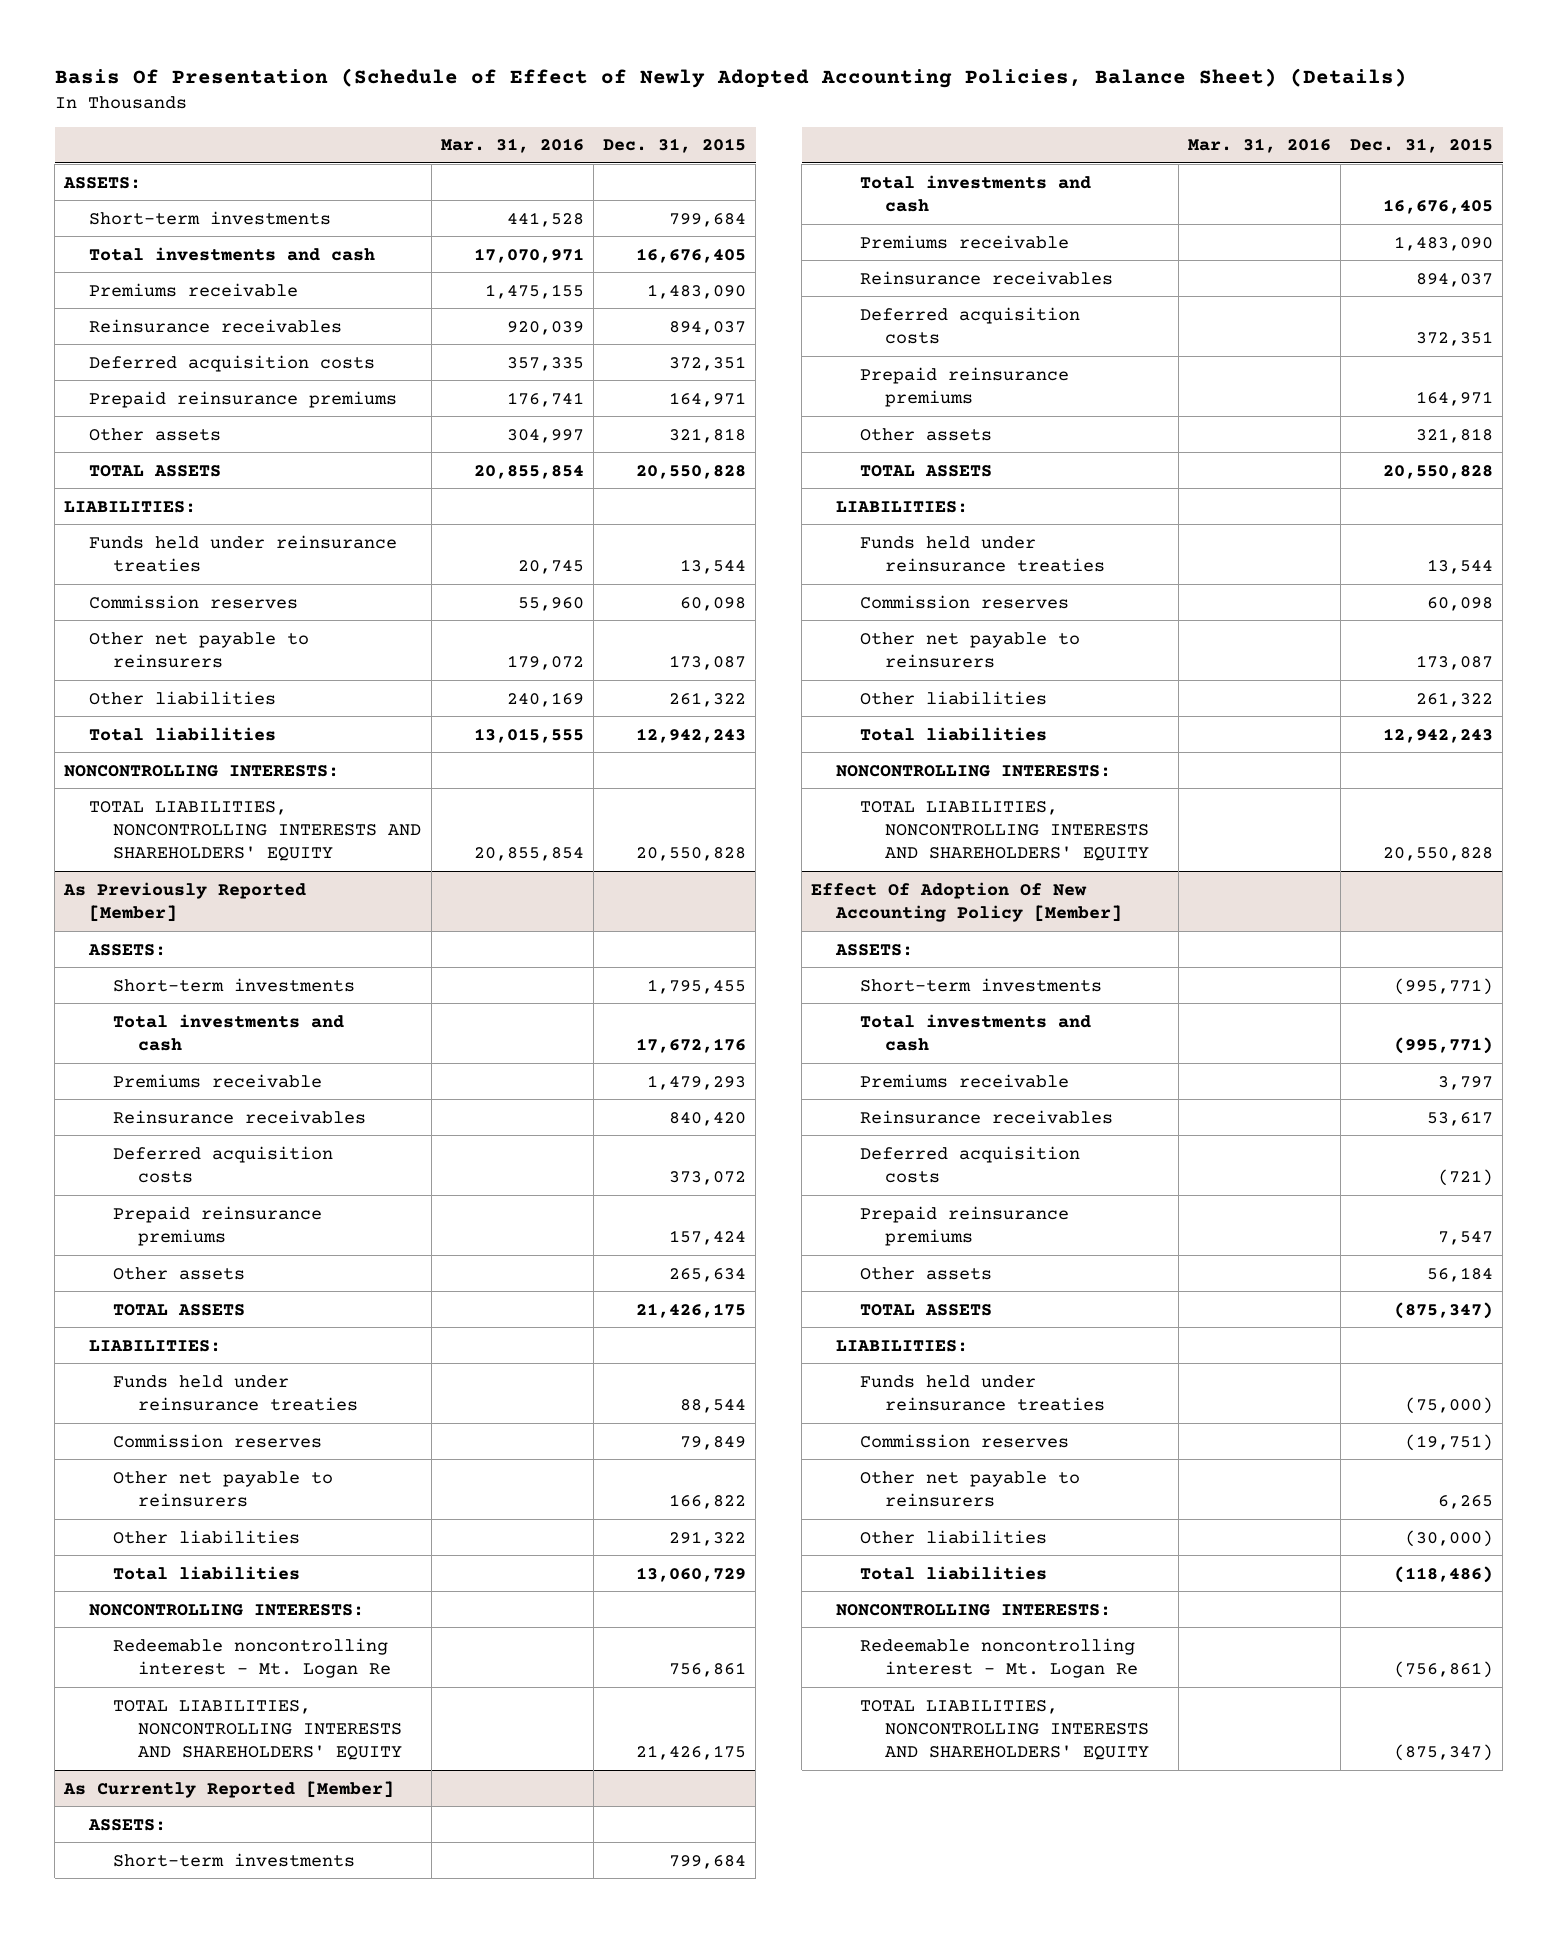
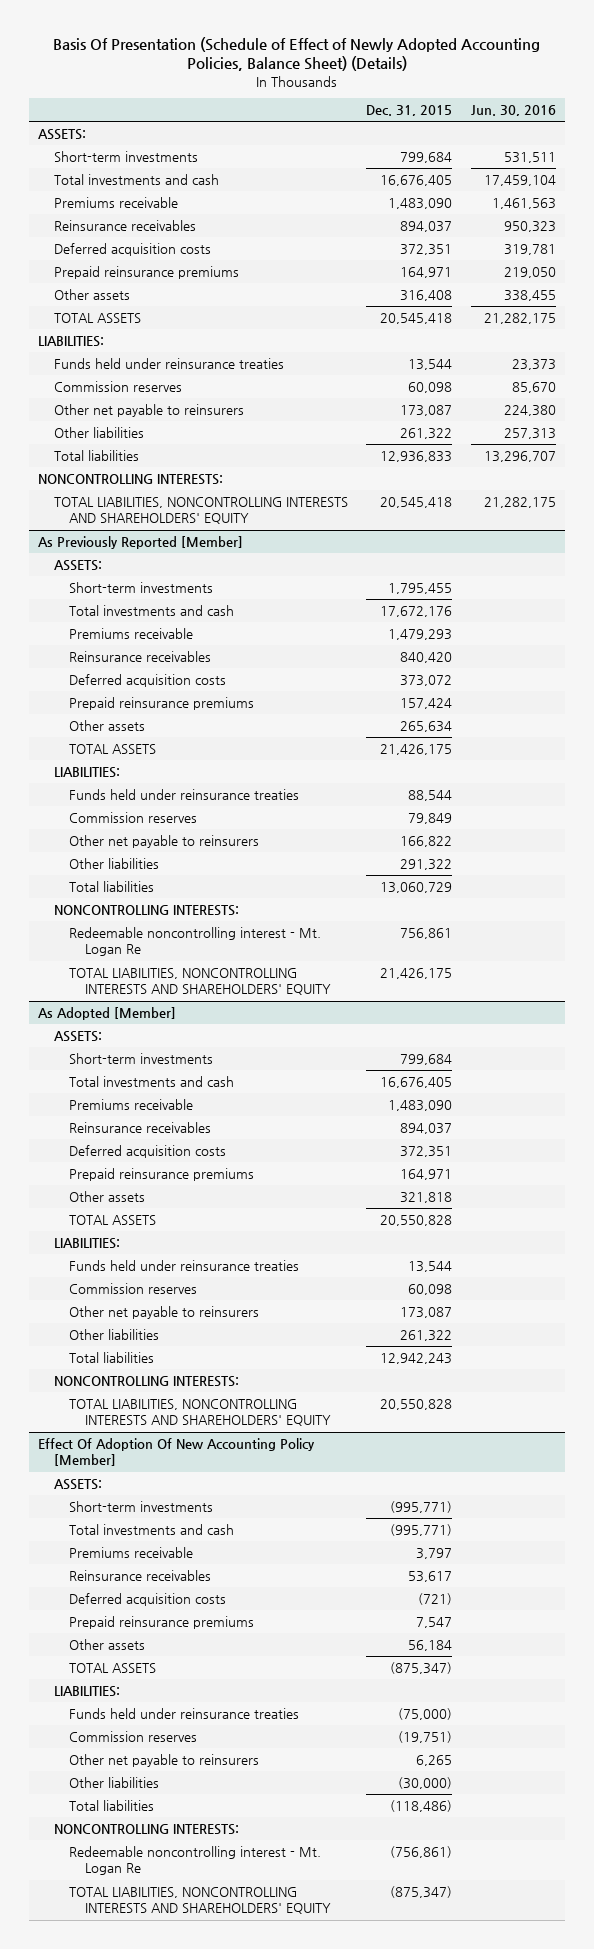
[440,138,584,154] Mar. 31, 2016 -> none
none -> [470,105,556,117] Jun. 30, 2016
[669,427,747,443] 321,818 -> [400,290,453,302] 316,408
[636,464,747,479] 20,550,828 -> [380,313,453,325] 20,545,418
[636,727,747,743] 12,942,243 -> [380,451,453,463] 12,936,833
[636,846,747,861] 20,550,828 -> [380,497,453,509] 20,545,418
[63,1780,395,1798] As Currently Reported [Member] -> [38,1007,177,1021] As Adopted [Member]

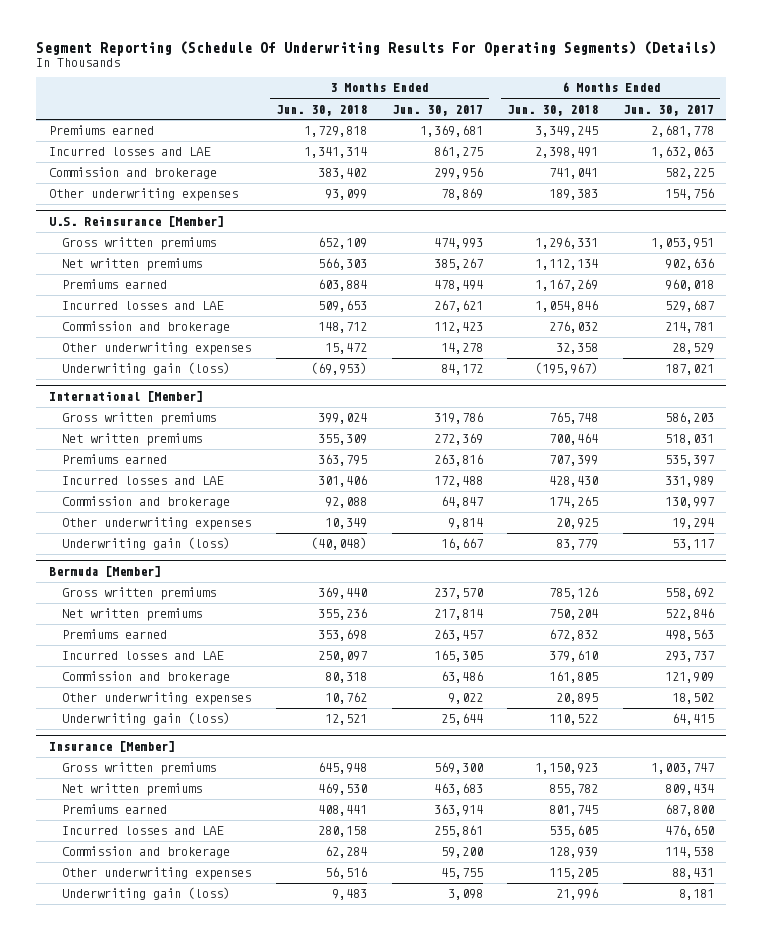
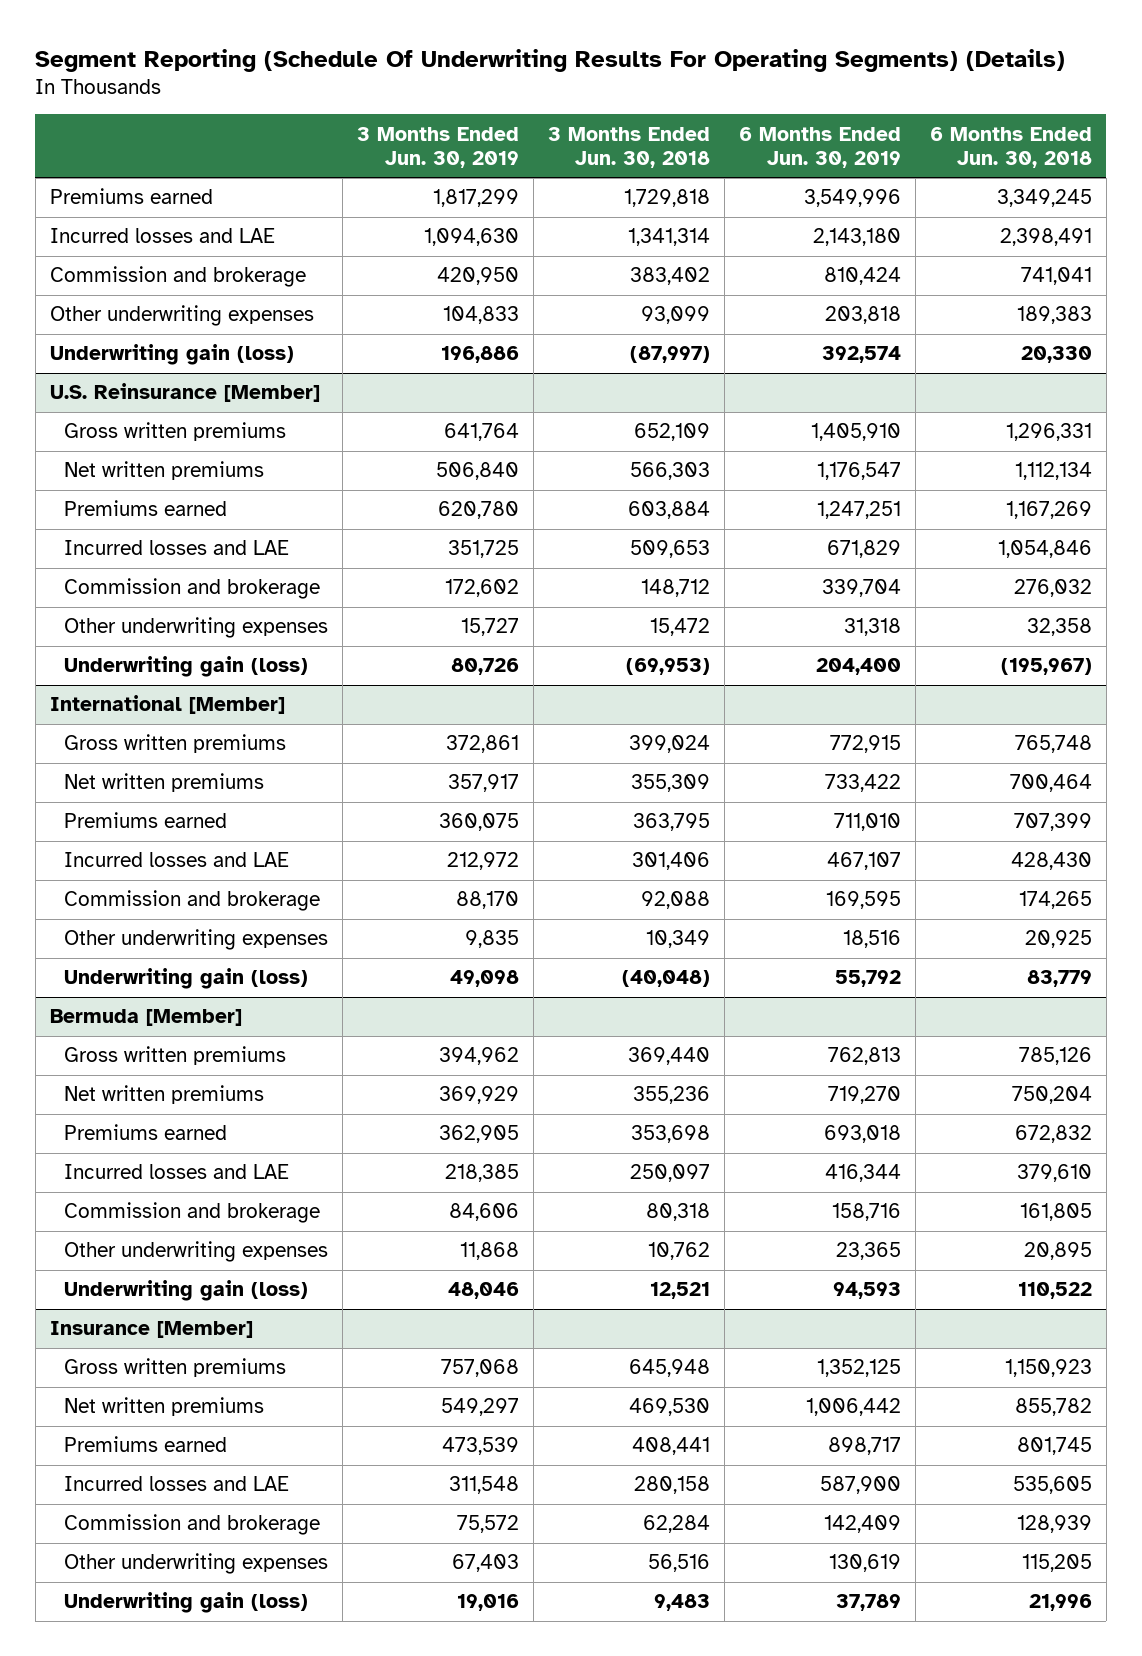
[391,104,483,116] Jun. 30, 2017 -> none
[622,104,714,116] Jun. 30, 2017 -> none
none -> [357,126,520,168] 3 Months Ended Jun. 30, 2019
none -> [738,126,901,168] 6 Months Ended Jun. 30, 2019
none -> [49,344,294,366] Underwriting gain (loss)

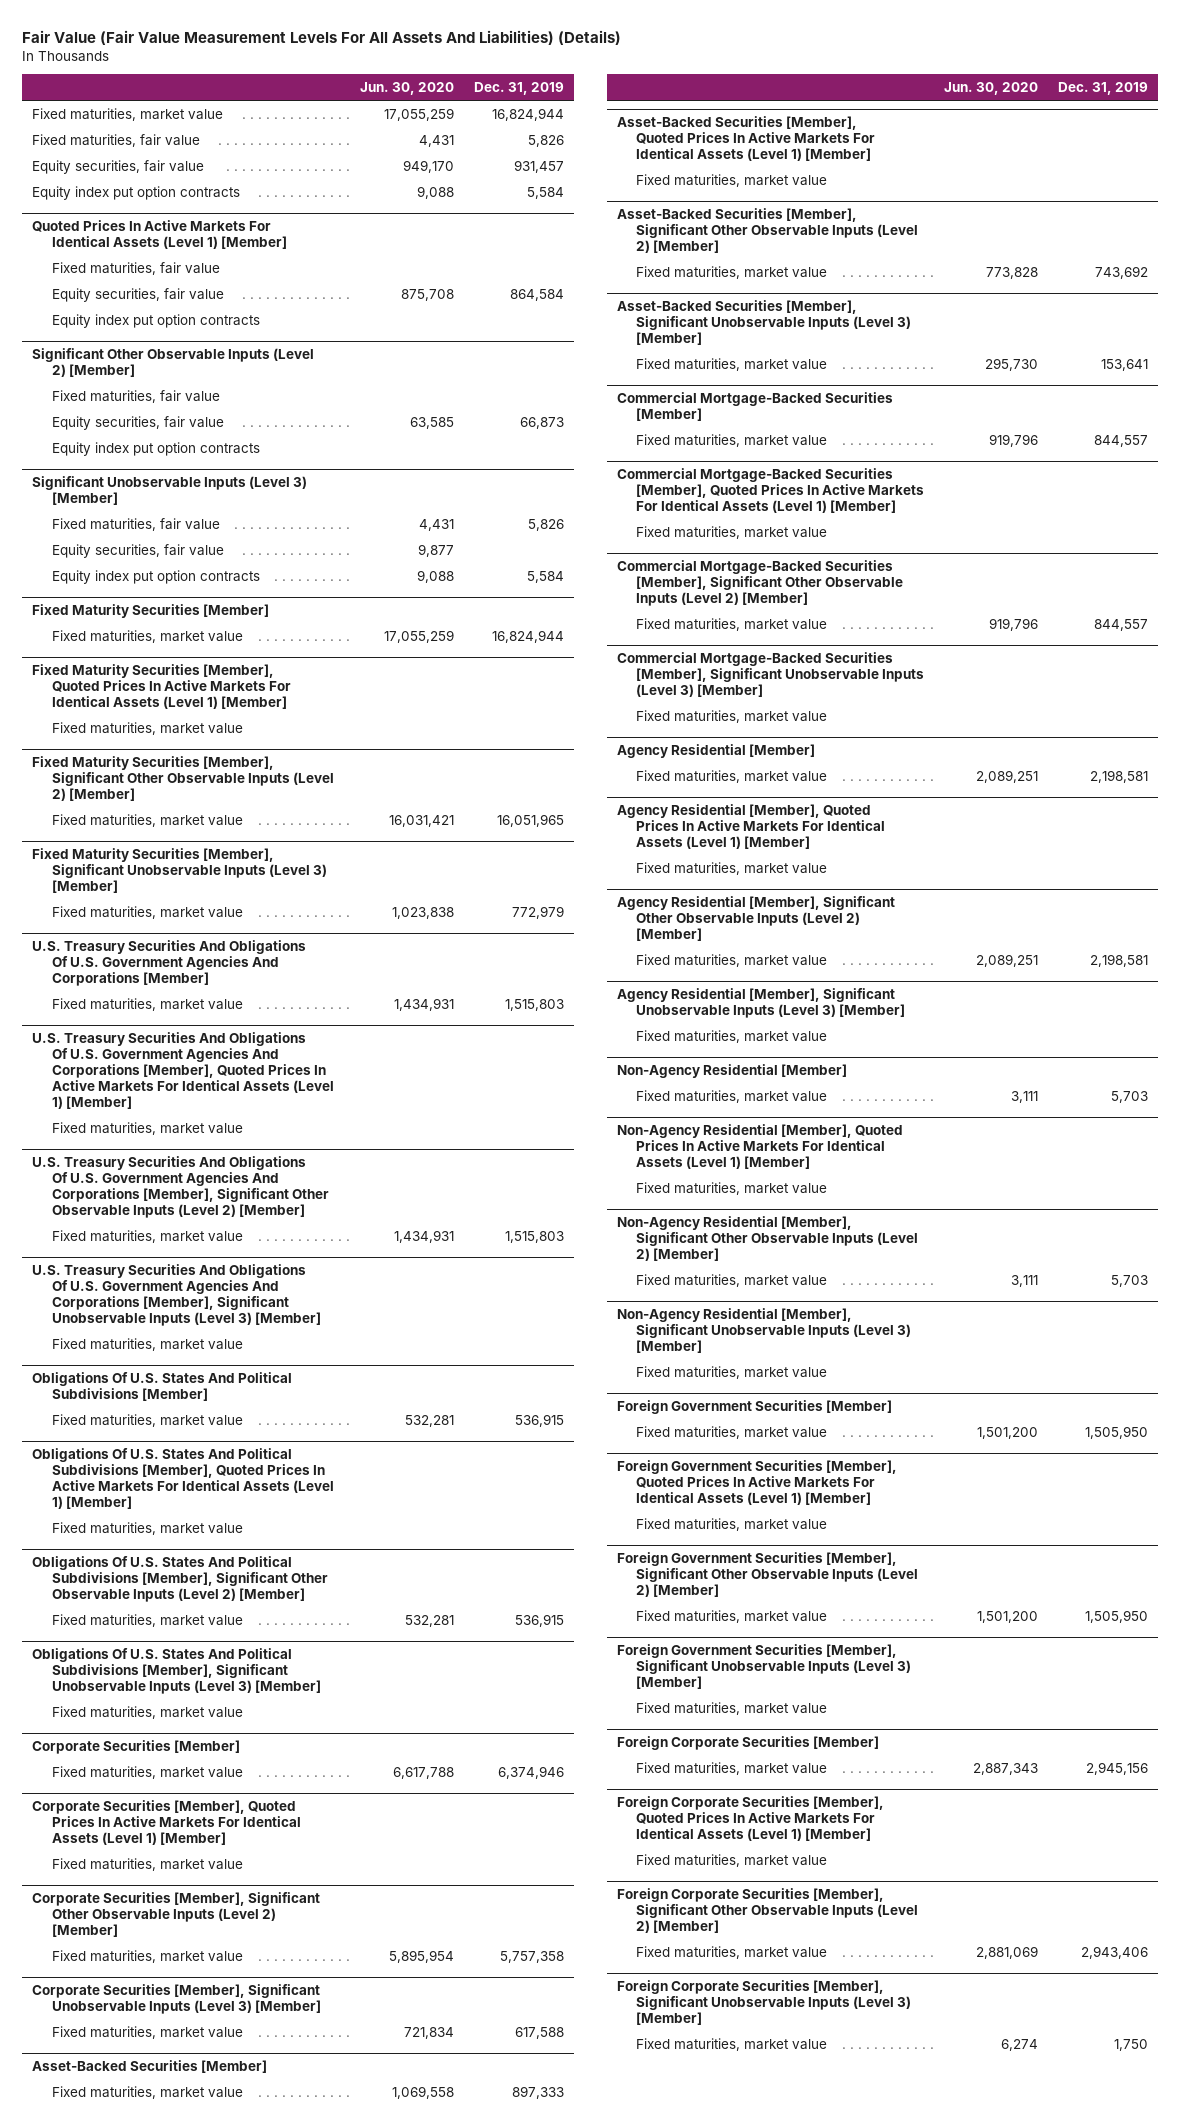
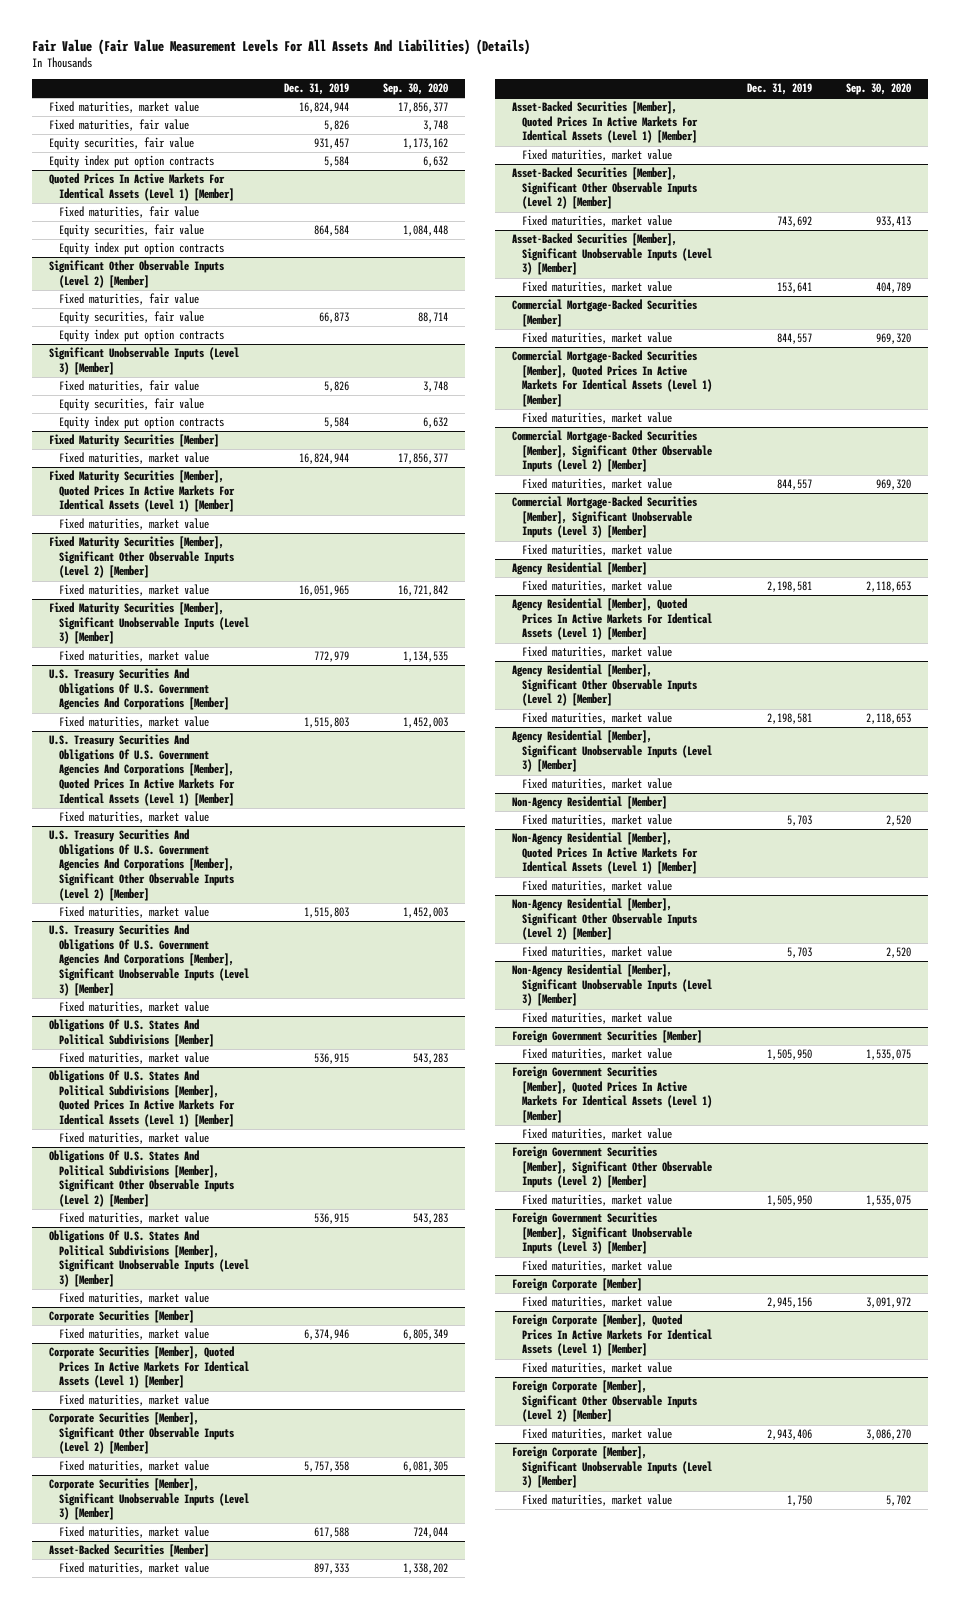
[359,81,454,95] Jun. 30, 2020 -> none
none -> [382,83,448,96] Sep. 30, 2020
[616,1735,879,1750] Foreign Corporate Securities [Member] -> [512,1278,643,1292] Foreign Corporate [Member]
[616,1795,884,1841] Foreign Corporate Securities [Member], Quoted Prices In Active Markets For Identical Assets (Level 1) [Member] -> [512,1314,713,1357] Foreign Corporate [Member], Quoted Prices In Active Markets For Identical Assets (Level 1) [Member]
[616,1887,919,1933] Foreign Corporate Securities [Member], Significant Other Observable Inputs (Level 2) [Member] -> [512,1380,698,1423] Foreign Corporate [Member], Significant Other Observable Inputs (Level 2) [Member]
[616,1979,912,2025] Foreign Corporate Securities [Member], Significant Unobservable Inputs (Level 3) [Member] -> [512,1446,713,1489] Foreign Corporate [Member], Significant Unobservable Inputs (Level 3) [Member]

